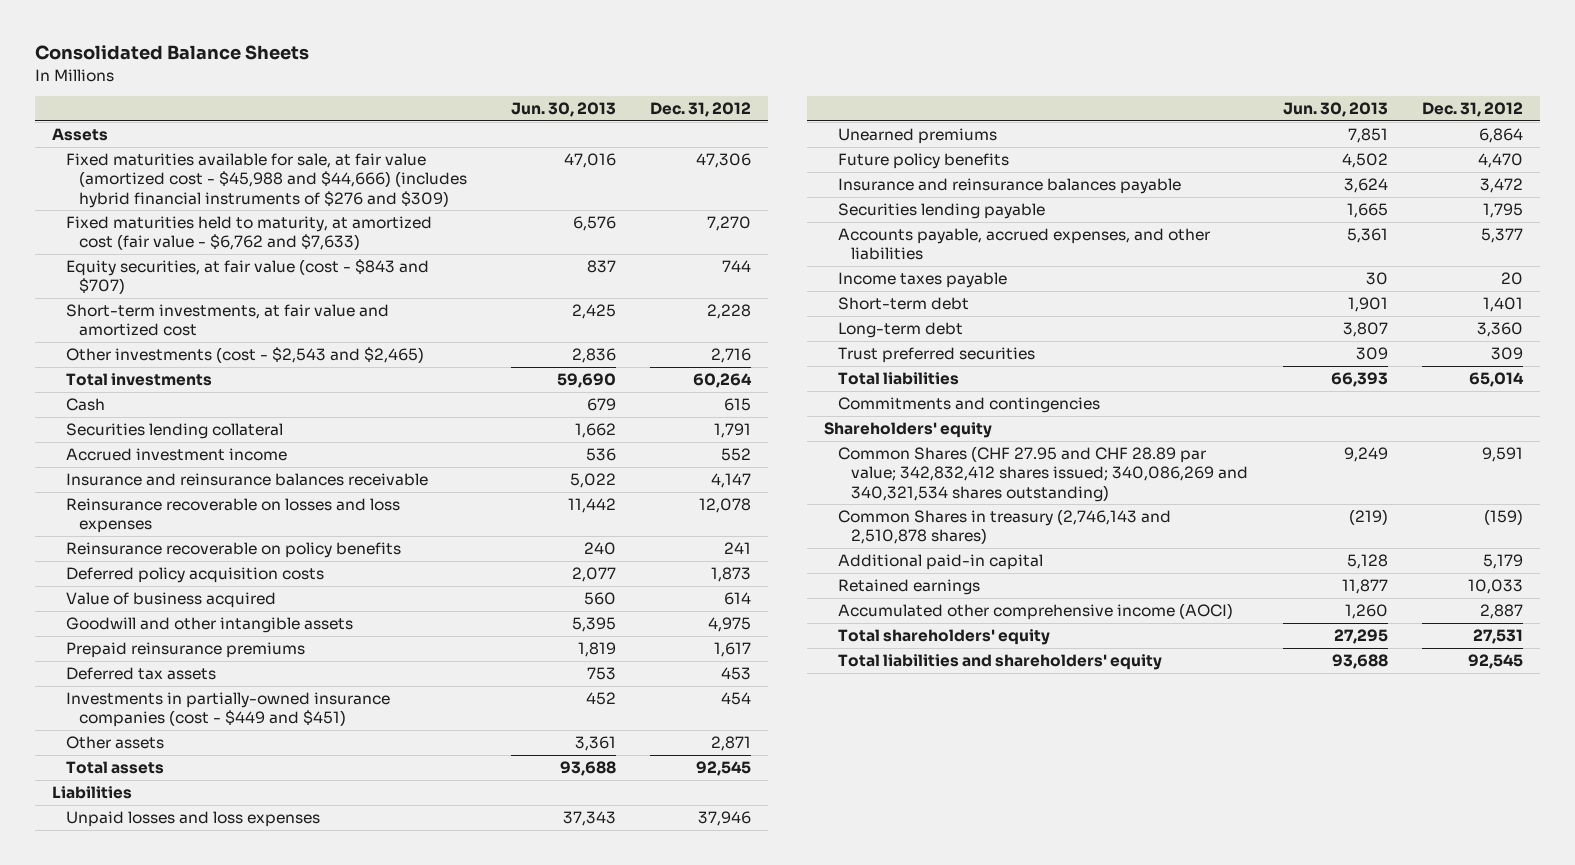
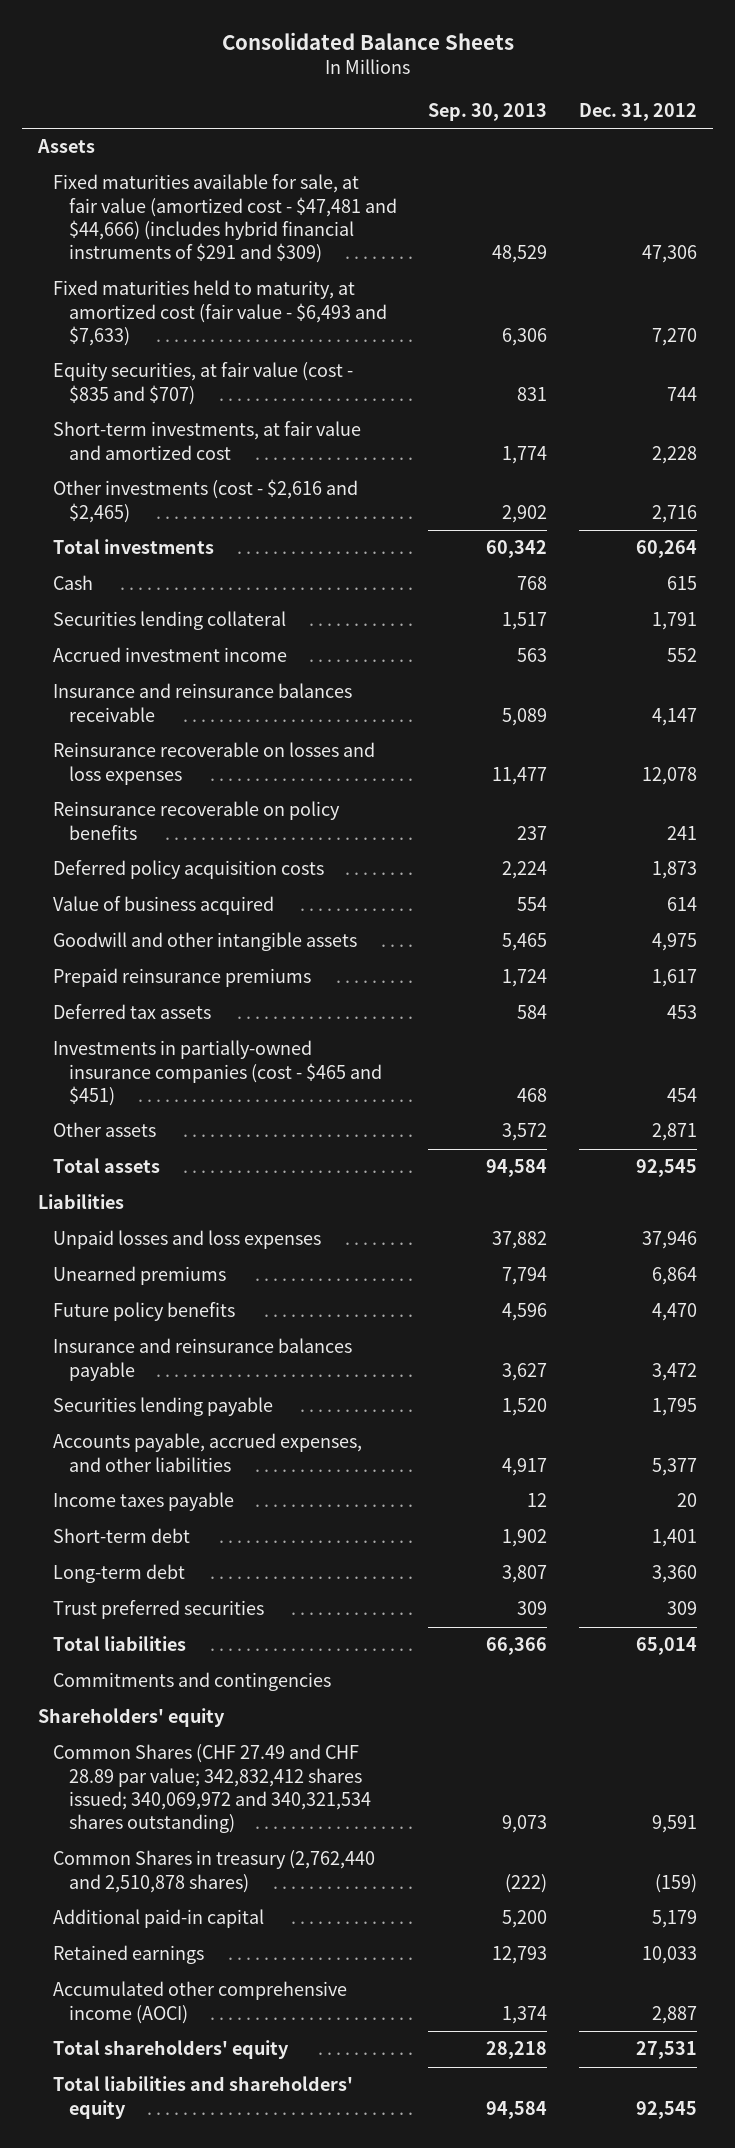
[510,102,616,118] Jun. 30, 2013 -> none
none -> [428,102,548,121] Sep. 30, 2013
[65,153,468,208] Fixed maturities available for sale, at fair value (amortized cost - $45,988 and $44,666) (includes hybrid financial instruments of $276 and $309) -> [53,174,397,264] Fixed maturities available for sale, at fair value (amortized cost - $47,481 and $44,666) (includes hybrid financial instruments of $291 and $309)
[65,216,432,251] Fixed maturities held to maturity, at amortized cost (fair value - $6,762 and $7,633) -> [53,280,387,347] Fixed maturities held to maturity, at amortized cost (fair value - $6,493 and $7,633)
[65,259,429,295] Equity securities, at fair value (cost - $843 and $707) -> [53,362,354,405] Equity securities, at fair value (cost - $835 and $707)
[65,347,424,364] Other investments (cost - $2,543 and $2,465) -> [53,479,359,523] Other investments (cost - $2,616 and $2,465)
[65,692,390,728] Investments in partially-owned insurance companies (cost - $449 and $451) -> [53,1040,382,1107] Investments in partially-owned insurance companies (cost - $465 and $451)
[837,446,1249,502] Common Shares (CHF 27.95 and CHF 28.89 par value; 342,832,412 shares issued; 340,086,269 and 340,321,534 shares outstanding) -> [53,1744,371,1834] Common Shares (CHF 27.49 and CHF 28.89 par value; 342,832,412 shares issued; 340,069,972 and 340,321,534 shares outstanding)
[837,509,1171,545] Common Shares in treasury (2,746,143 and 2,510,878 shares) -> [53,1850,376,1893] Common Shares in treasury (2,762,440 and 2,510,878 shares)

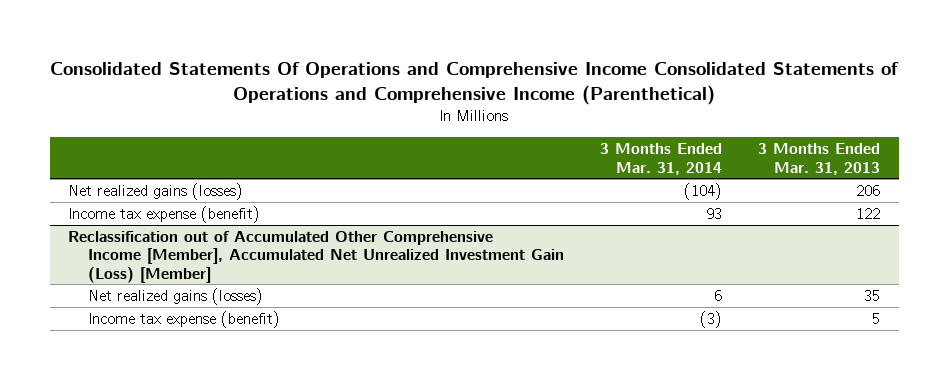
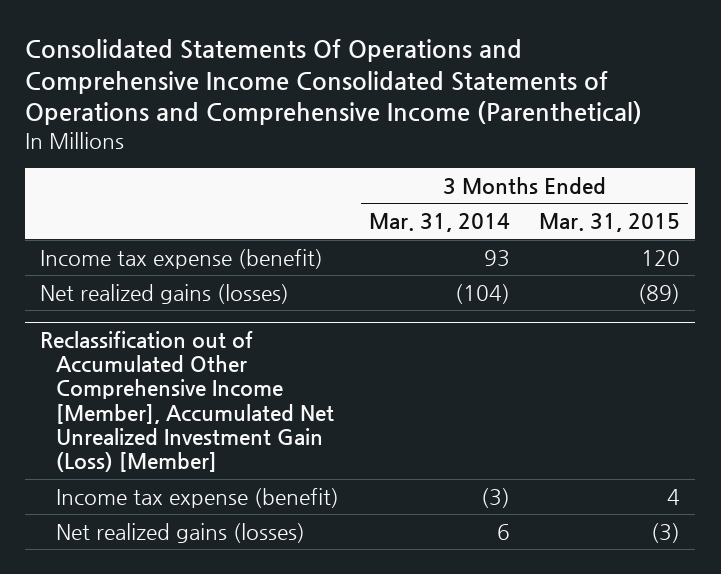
[758,143,881,175] 3 Months Ended Mar. 31, 2013 -> none
none -> [539,213,681,233] Mar. 31, 2015
[67,182,243,200] Net realized gains (losses) -> [40,283,290,304] Net realized gains (losses)
[87,287,263,305] Net realized gains (losses) -> [55,522,305,543] Net realized gains (losses)

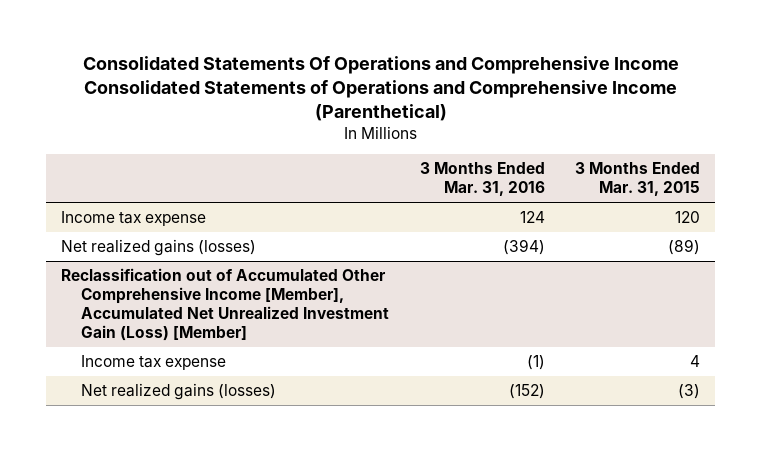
[368,213,510,233] Mar. 31, 2014 -> none
none -> [419,162,545,197] 3 Months Ended Mar. 31, 2016
[40,248,324,269] Income tax expense (benefit) -> [60,211,206,227] Income tax expense
[55,487,339,508] Income tax expense (benefit) -> [81,355,227,371] Income tax expense

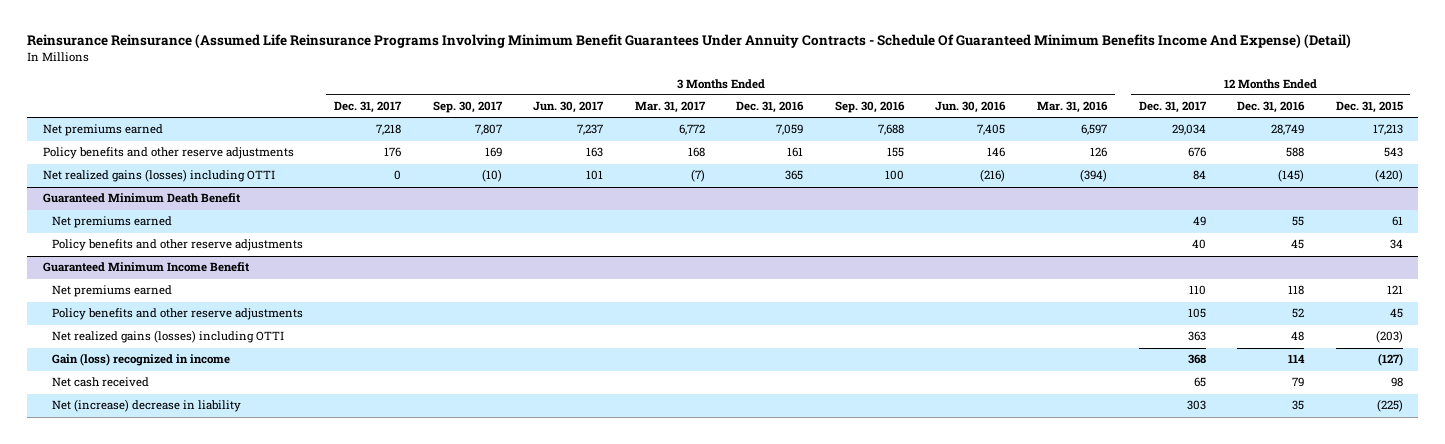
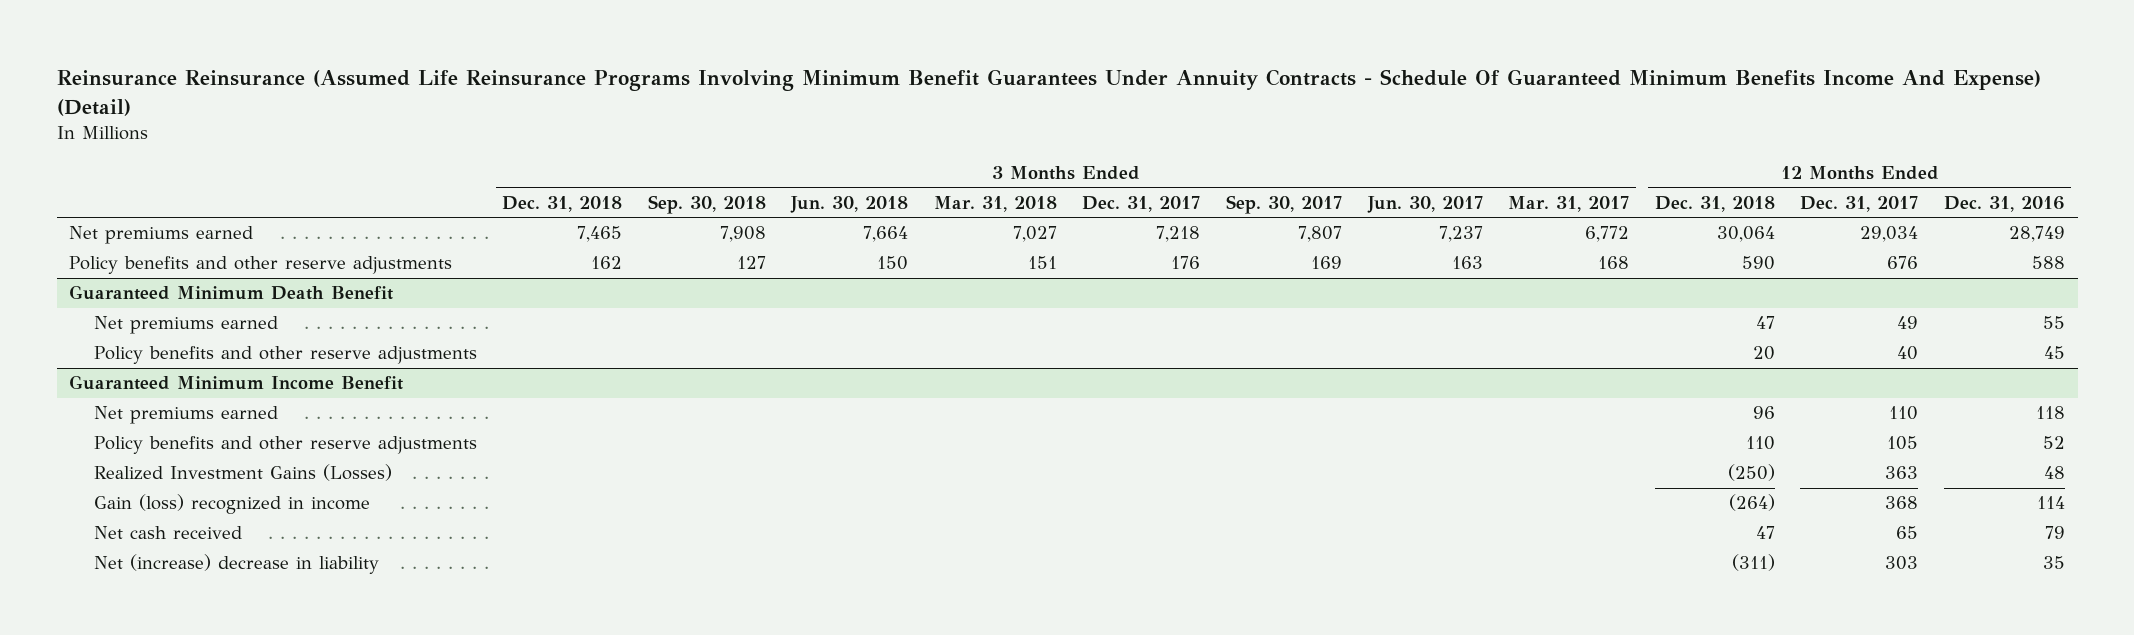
[736,101,805,114] Dec. 31, 2016 -> none
[834,101,905,114] Sep. 30, 2016 -> none
[935,101,1007,114] Jun. 30, 2016 -> none
[1036,101,1108,114] Mar. 31, 2016 -> none
[1335,101,1403,114] Dec. 31, 2015 -> none
none -> [502,195,623,212] Dec. 31, 2018
none -> [647,194,766,214] Sep. 30, 2018
none -> [790,195,909,213] Jun. 30, 2018
none -> [933,195,1057,212] Mar. 31, 2018
none -> [1654,195,1775,212] Dec. 31, 2018
[42,169,275,183] Net realized gains (losses) including OTTI -> none
[51,330,284,344] Net realized gains (losses) including OTTI -> [93,464,392,482] Realized Investment Gains (Losses)

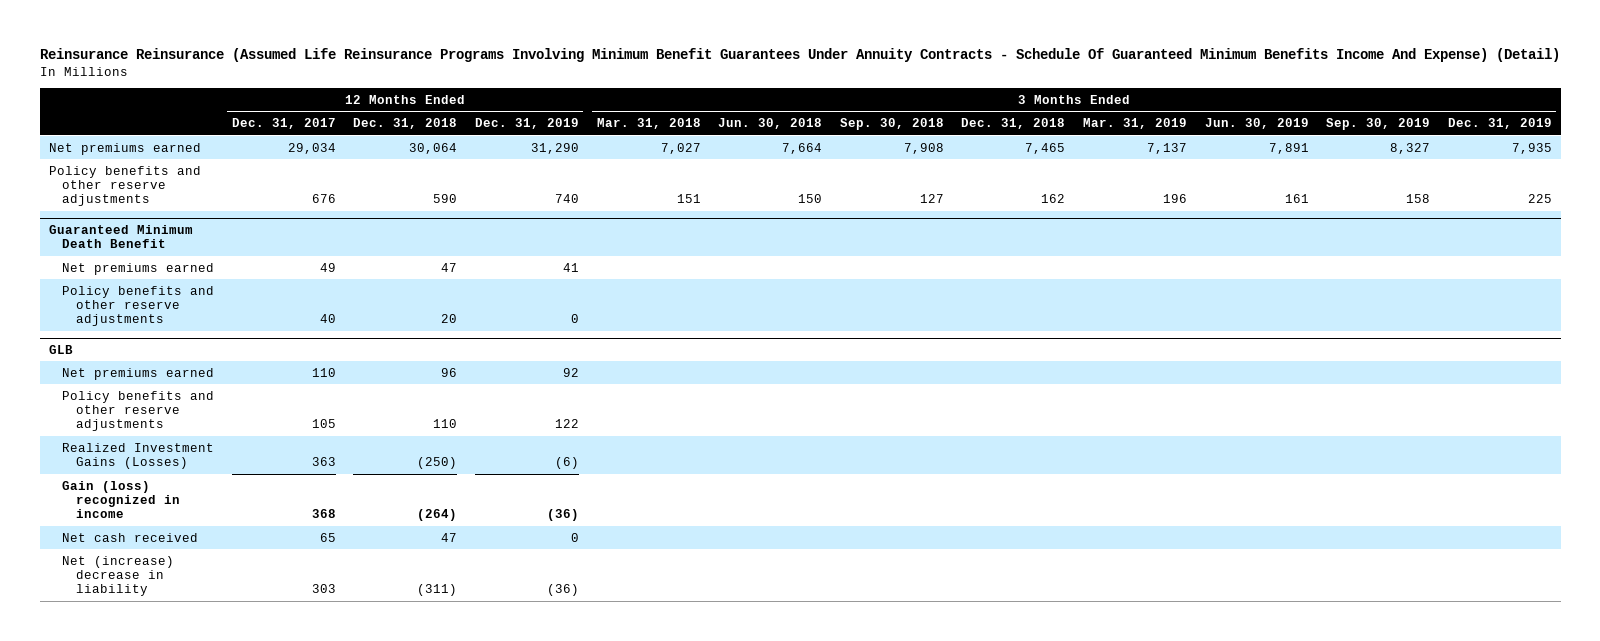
[1082,195,1201,212] Dec. 31, 2017 -> none
[1225,194,1342,214] Sep. 30, 2017 -> none
[1366,195,1483,213] Jun. 30, 2017 -> none
[1508,195,1630,212] Mar. 31, 2017 -> none
[1943,195,2065,212] Dec. 31, 2016 -> none
none -> [474,117,579,129] Dec. 31, 2019
none -> [1082,117,1187,129] Mar. 31, 2019
none -> [1204,117,1309,129] Jun. 30, 2019
none -> [1326,117,1431,130] Sep. 30, 2019
none -> [1447,117,1552,129] Dec. 31, 2019
[69,375,404,391] Guaranteed Minimum Income Benefit -> [48,344,73,354] GLB

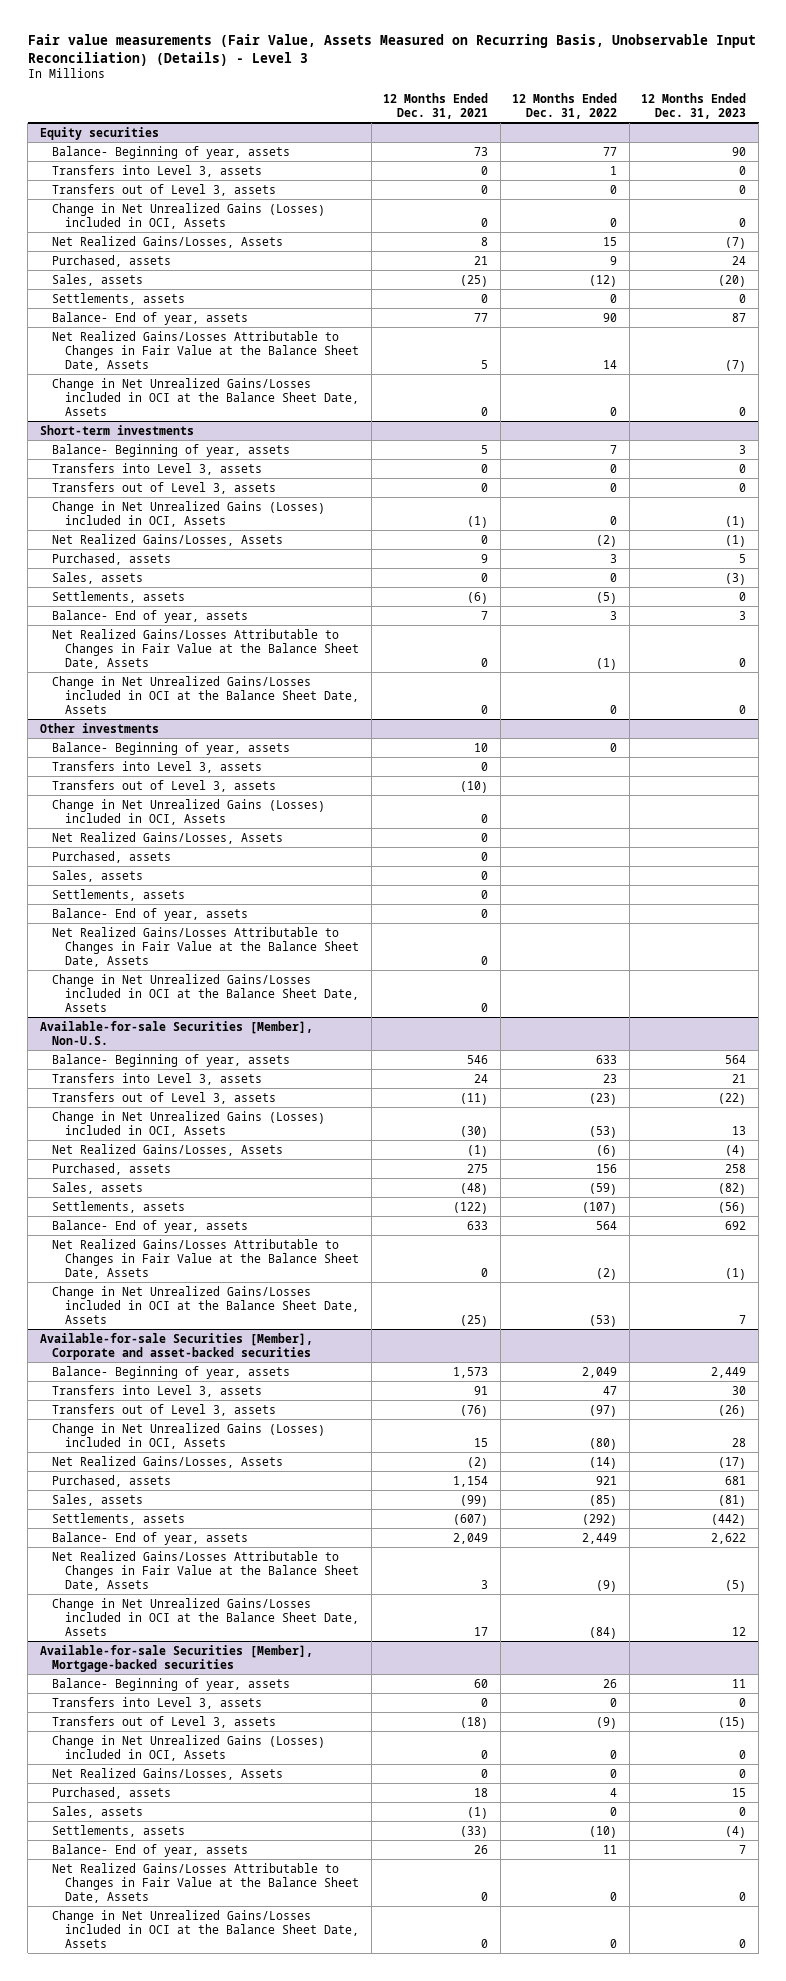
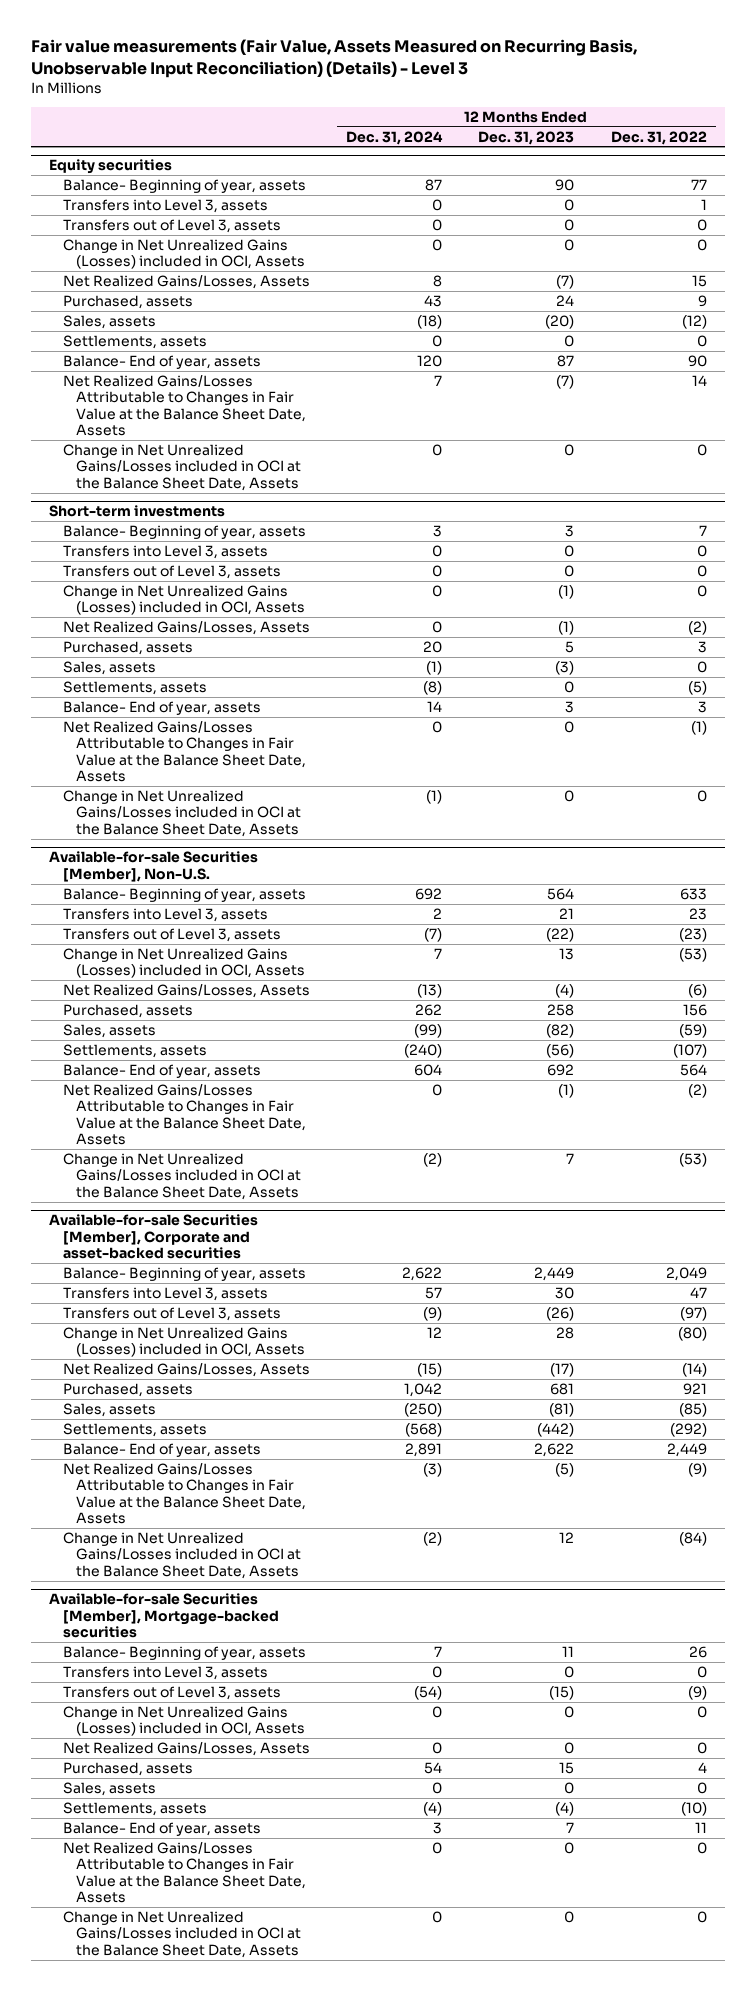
[383,92,489,119] 12 Months Ended Dec. 31, 2021 -> none
none -> [345,130,443,145] Dec. 31, 2024
[39,722,159,733] Other investments -> none
[52,741,291,755] Balance- Beginning of year, assets -> none
[52,760,263,773] Transfers into Level 3, assets -> none
[52,779,277,792] Transfers out of Level 3, assets -> none
[52,798,326,825] Change in Net Unrealized Gains (Losses) included in OCI, Assets -> none
[52,831,284,844] Net Realized Gains/Losses, Assets -> none
[52,850,172,863] Purchased, assets -> none
[52,869,144,882] Sales, assets -> none
[52,888,186,901] Settlements, assets -> none
[52,907,249,921] Balance- End of year, assets -> none
[52,926,359,967] Net Realized Gains/Losses Attributable to Changes in Fair Value at the Balance Sheet Date, Assets -> none
[52,973,359,1012] Change in Net Unrealized Gains/Losses included in OCI at the Balance Sheet Date, Assets -> none

